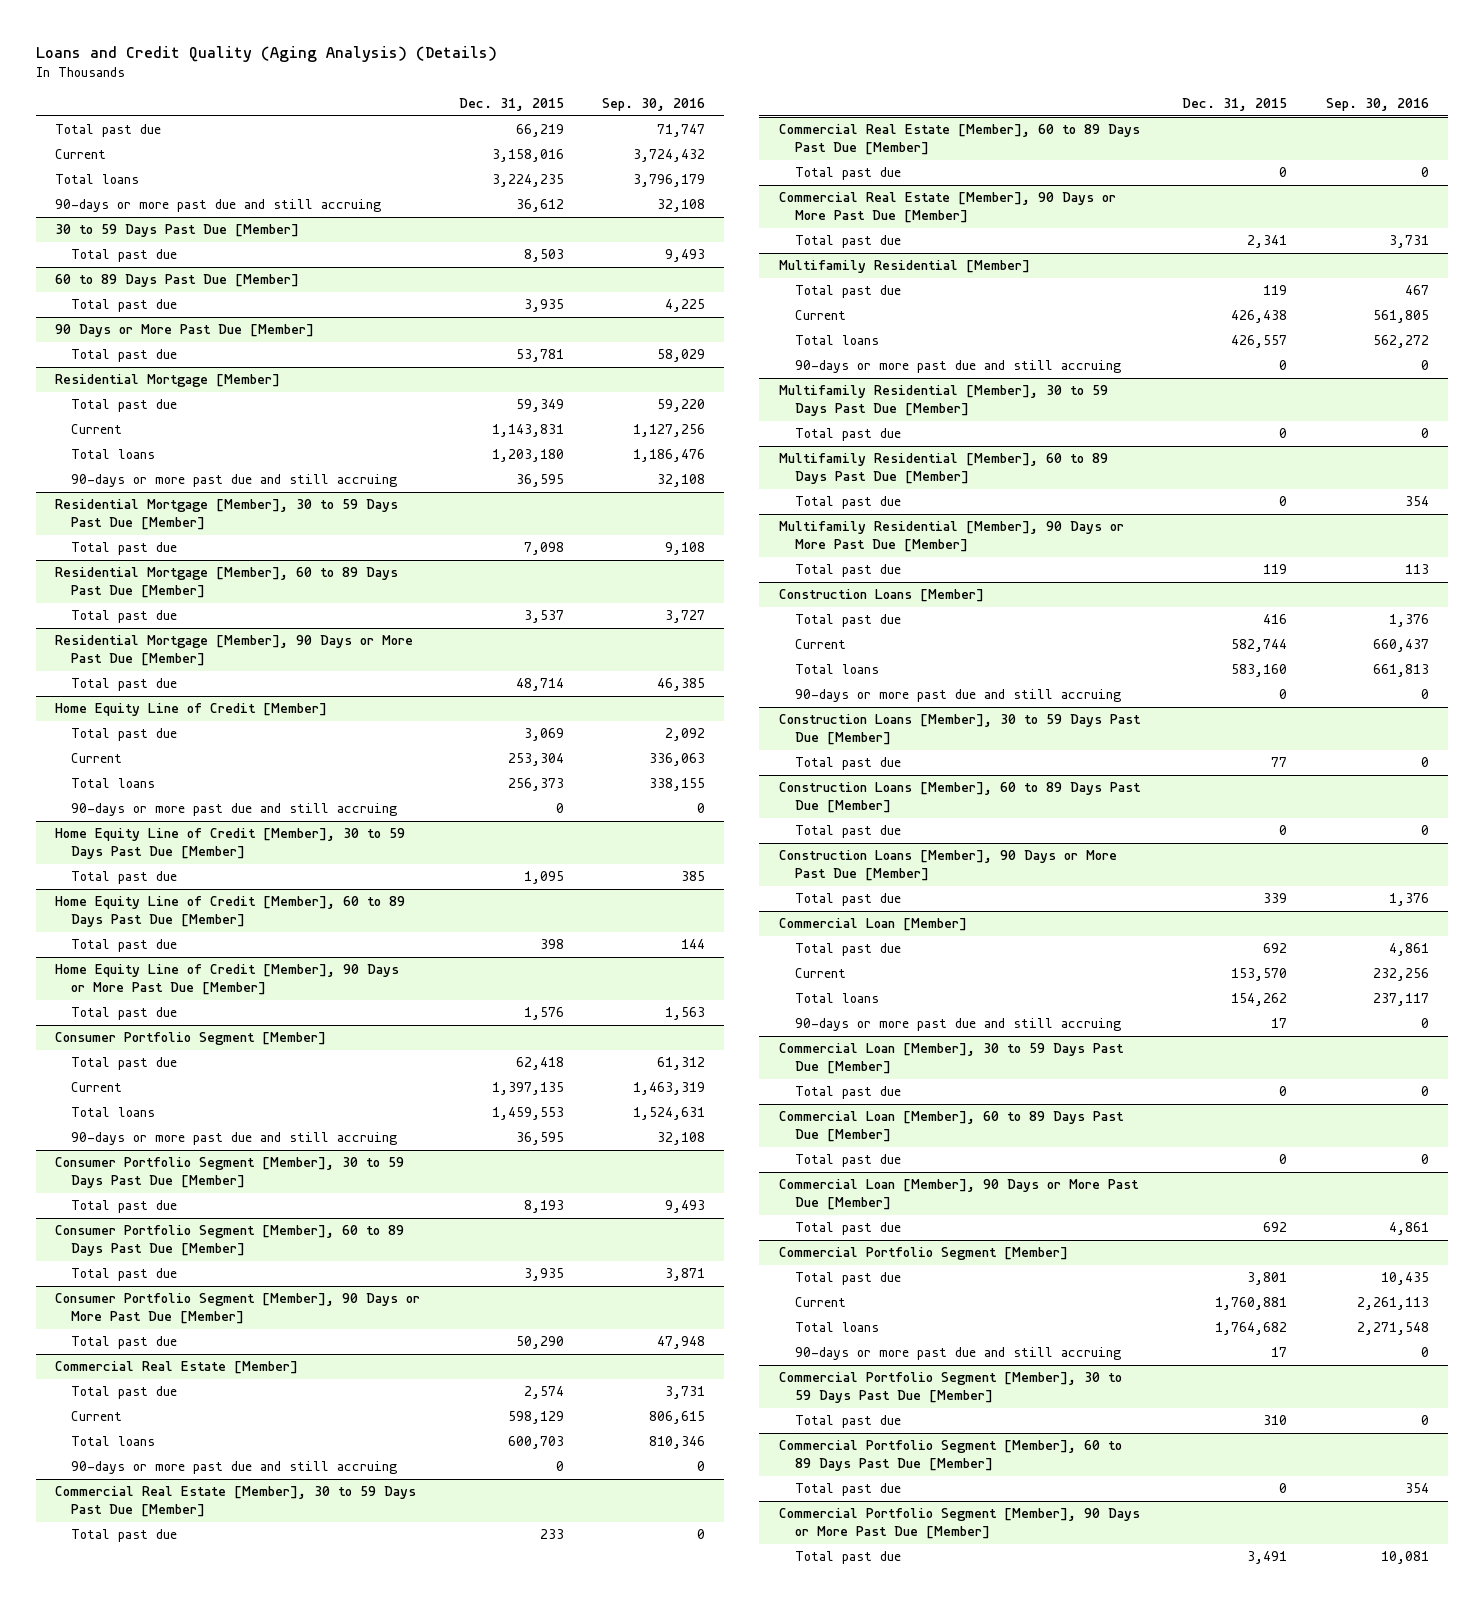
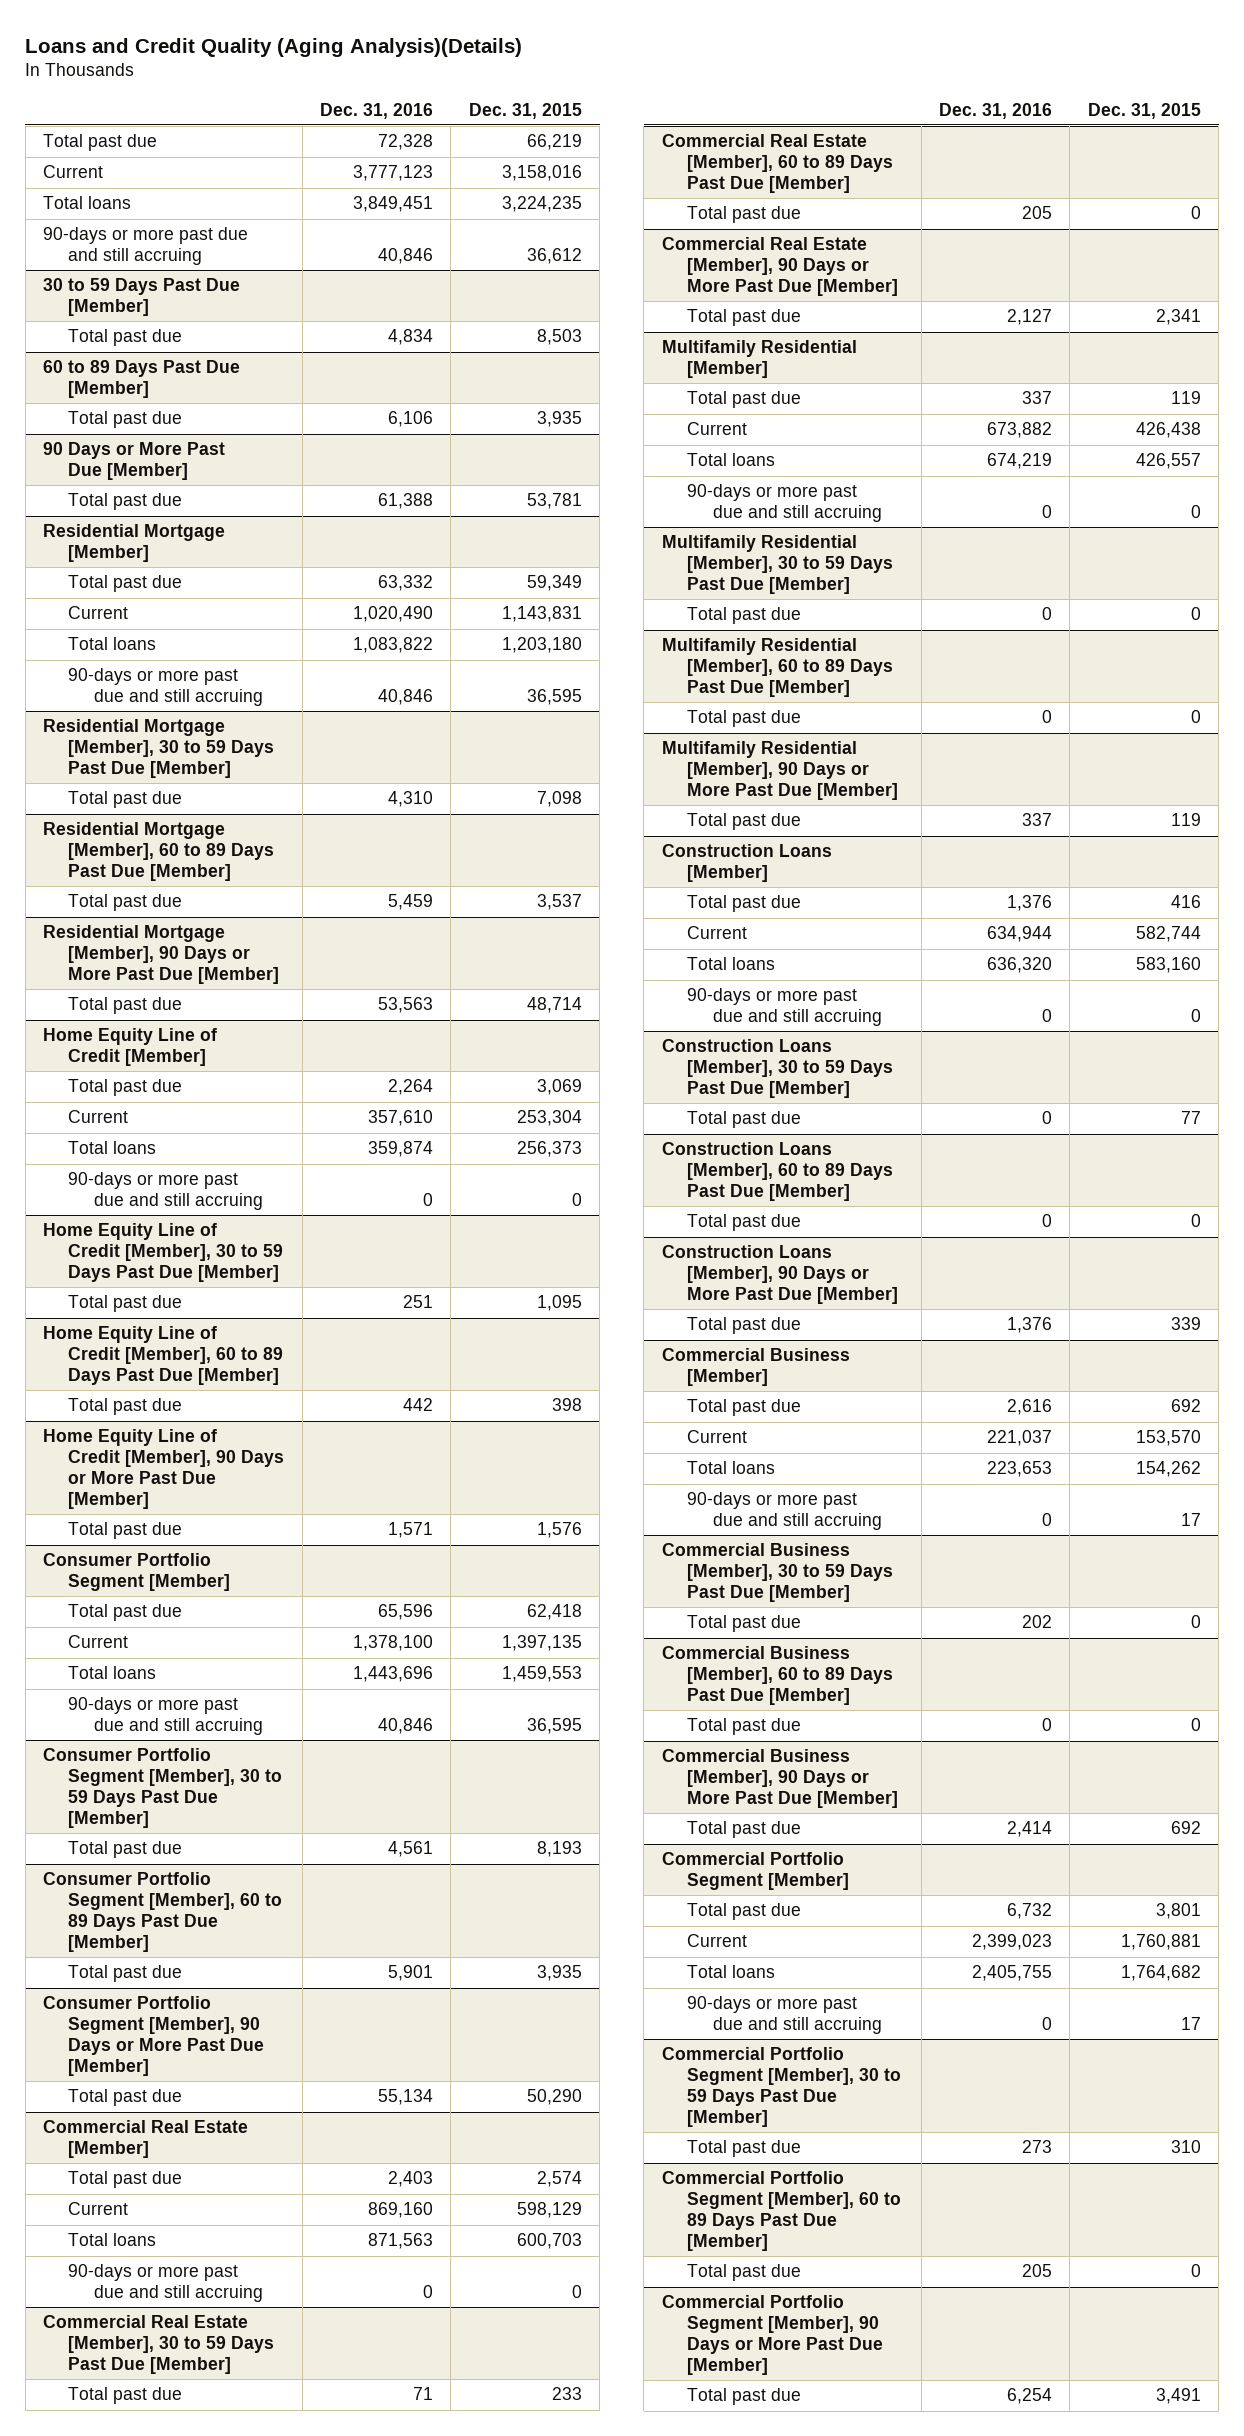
[35,45,497,62] Loans and Credit Quality (Aging Analysis) (Details) -> [25,37,523,57] Loans and Credit Quality (Aging Analysis)(Details)
[602,98,706,112] Sep. 30, 2016 -> none
none -> [320,102,434,119] Dec. 31, 2016
[778,918,967,932] Commercial Loan [Member] -> [661,1348,850,1387] Commercial Business [Member]
[778,1043,1124,1075] Commercial Loan [Member], 30 to 59 Days Past Due [Member] -> [661,1543,894,1602] Commercial Business [Member], 30 to 59 Days Past Due [Member]
[778,1111,1124,1143] Commercial Loan [Member], 60 to 89 Days Past Due [Member] -> [661,1646,894,1705] Commercial Business [Member], 60 to 89 Days Past Due [Member]
[778,1179,1139,1211] Commercial Loan [Member], 90 Days or More Past Due [Member] -> [661,1749,899,1808] Commercial Business [Member], 90 Days or More Past Due [Member]

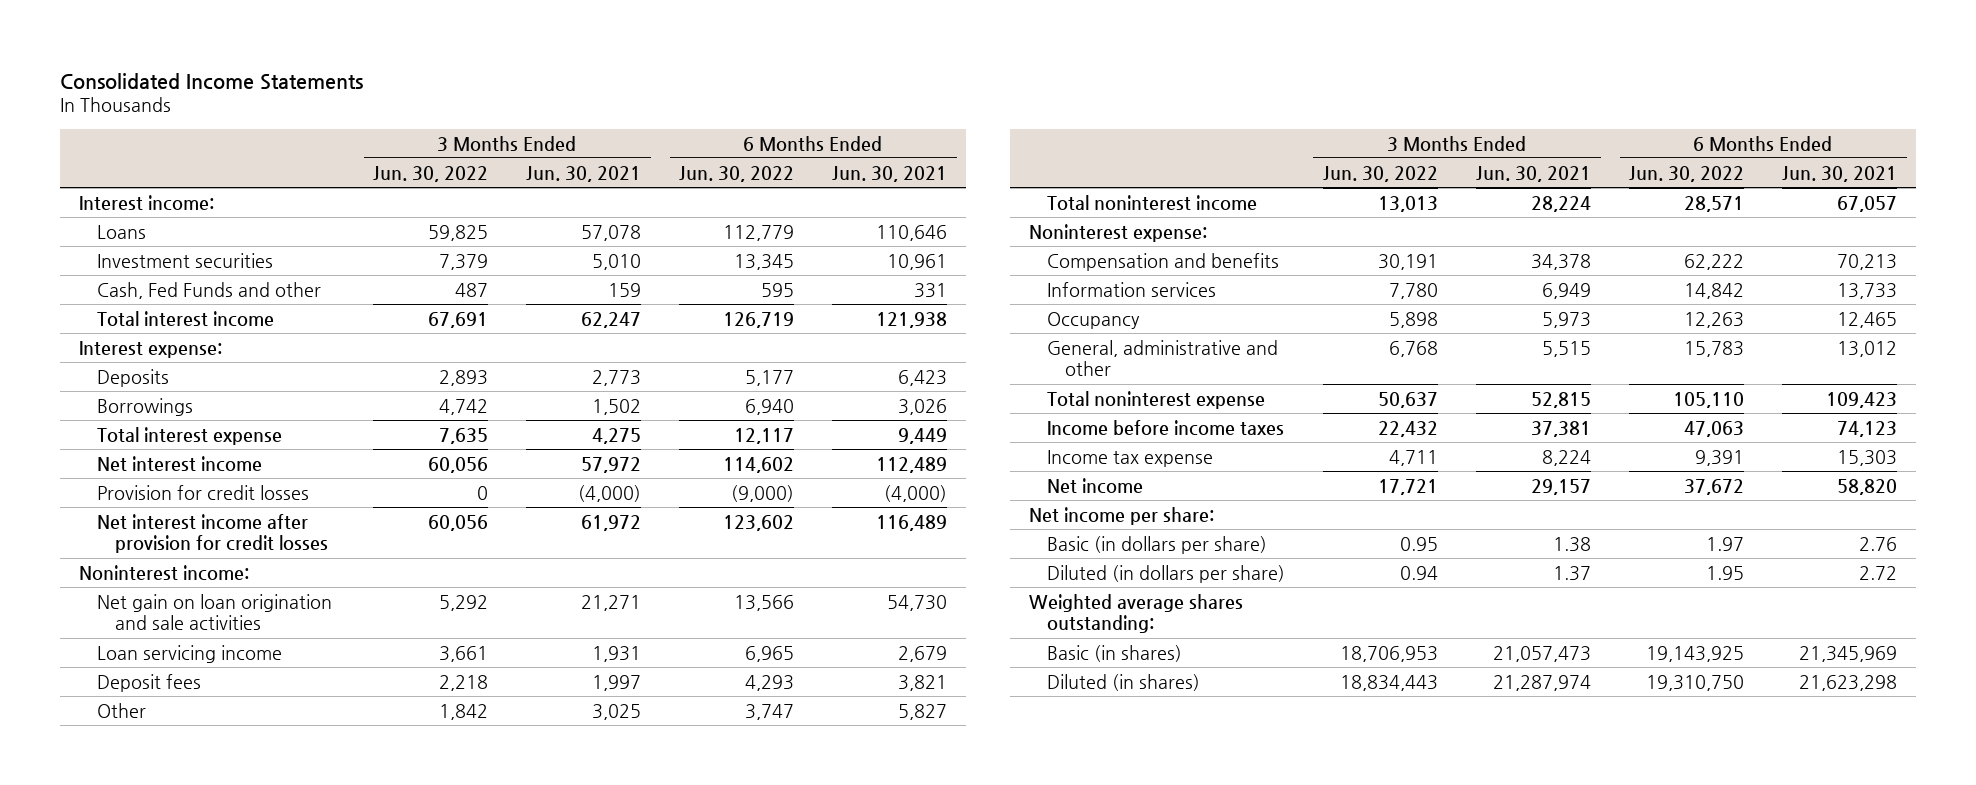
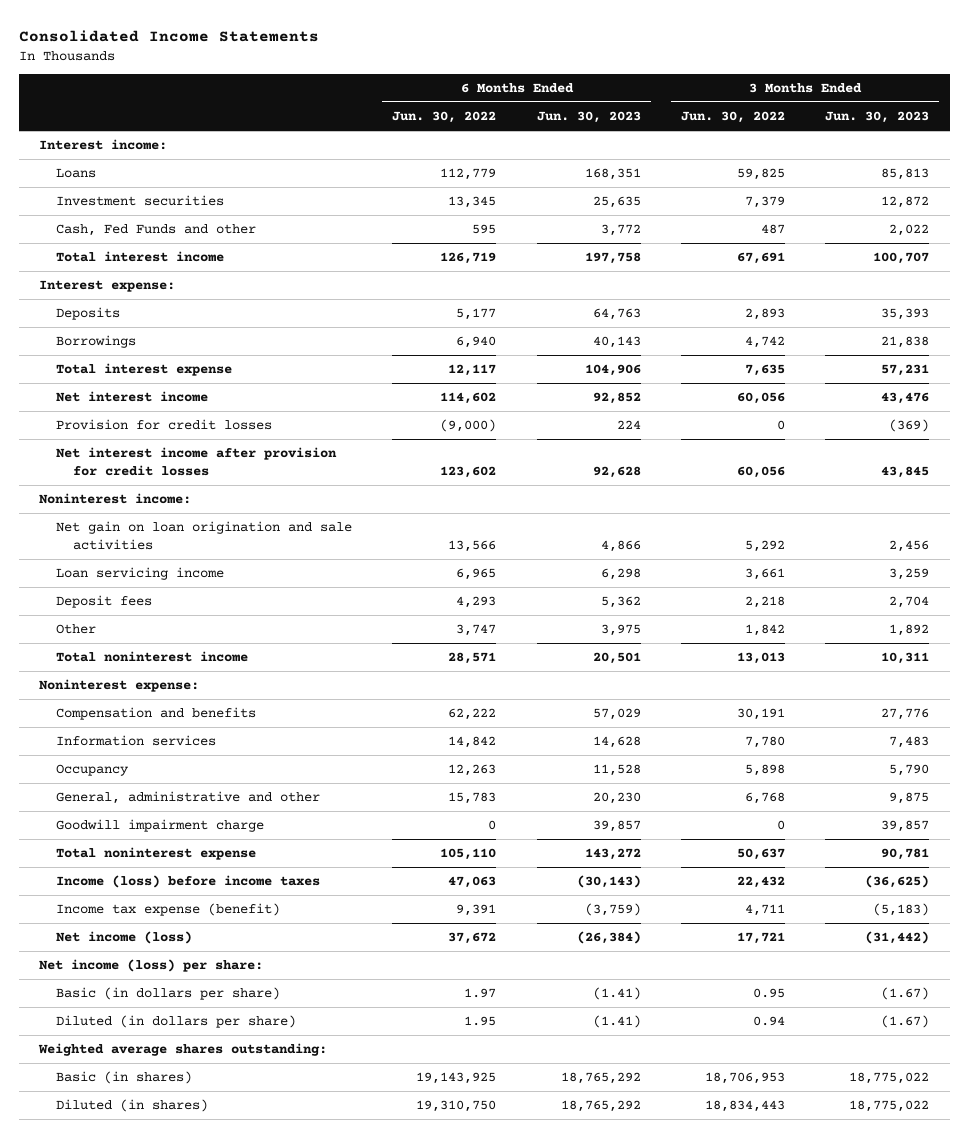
[526,165,642,182] Jun. 30, 2021 -> none
[832,165,948,182] Jun. 30, 2021 -> none
none -> [536,110,641,123] Jun. 30, 2023
none -> [825,110,930,123] Jun. 30, 2023
none -> [56,819,265,833] Goodwill impairment charge
[1046,419,1284,436] Income before income taxes -> [56,875,321,889] Income (loss) before income taxes
[1046,449,1213,467] Income tax expense -> [56,903,281,917] Income tax expense (benefit)
[1046,477,1143,494] Net income -> [56,931,193,945] Net income (loss)
[1029,506,1215,525] Net income per share: -> [39,959,264,973] Net income (loss) per share:

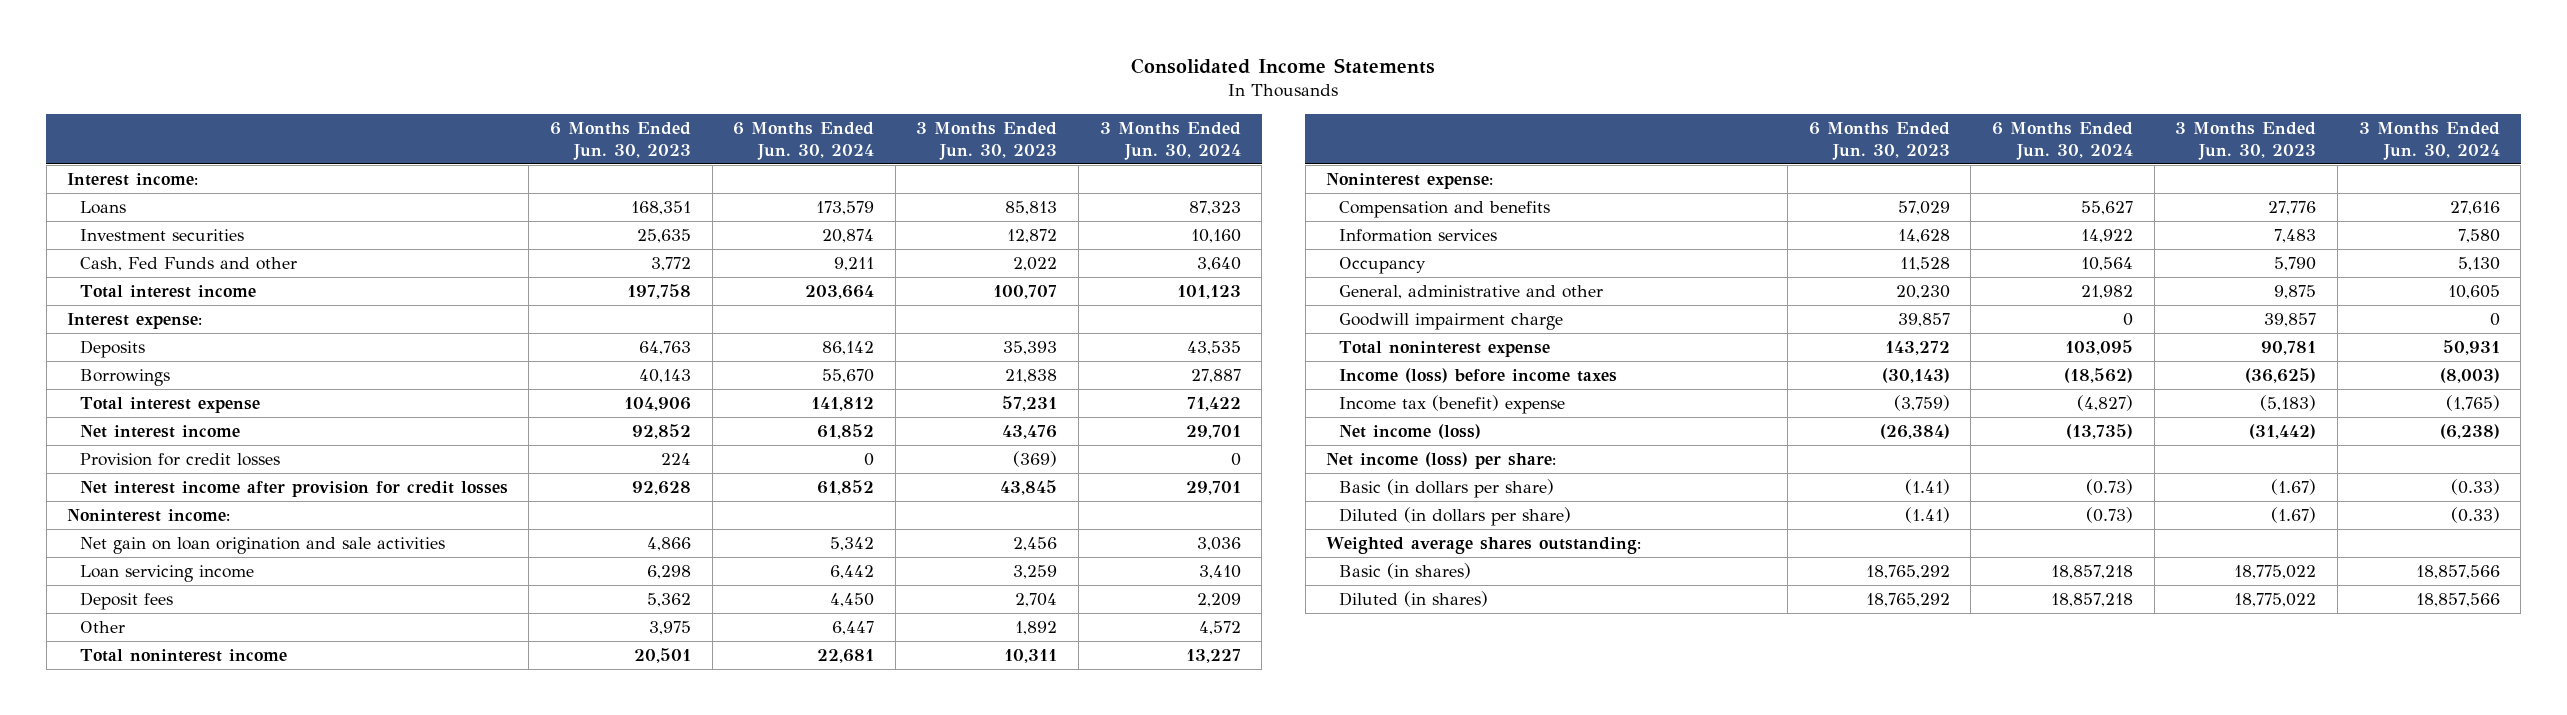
[392,110,497,123] Jun. 30, 2022 -> none
[681,110,786,123] Jun. 30, 2022 -> none
none -> [733,121,875,160] 6 Months Ended Jun. 30, 2024
none -> [1099,121,1241,160] 3 Months Ended Jun. 30, 2024
[56,903,281,917] Income tax expense (benefit) -> [1338,394,1565,414] Income tax (benefit) expense

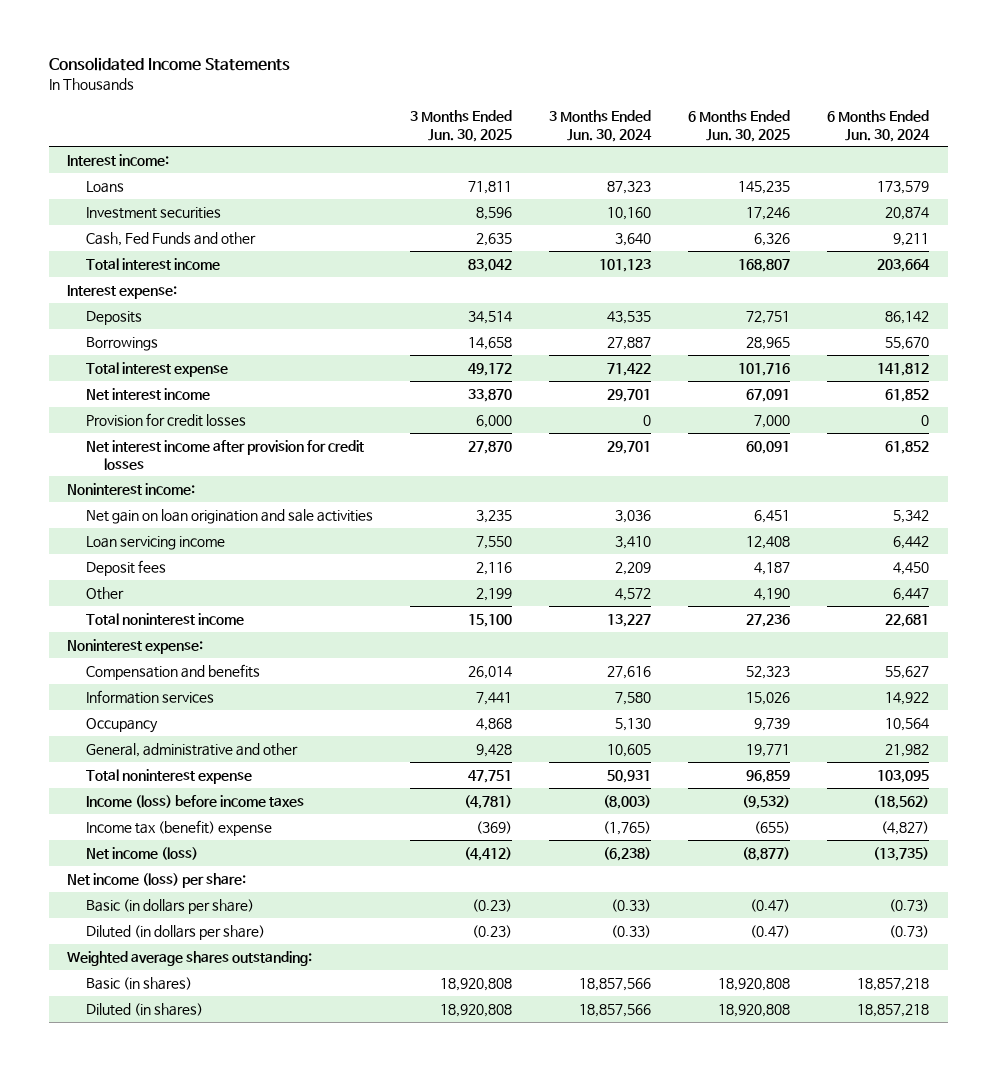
[549,121,691,160] 6 Months Ended Jun. 30, 2023 -> none
[916,121,1058,160] 3 Months Ended Jun. 30, 2023 -> none
none -> [409,109,512,142] 3 Months Ended Jun. 30, 2025
none -> [688,109,791,142] 6 Months Ended Jun. 30, 2025
[1338,312,1563,330] Goodwill impairment charge -> none

